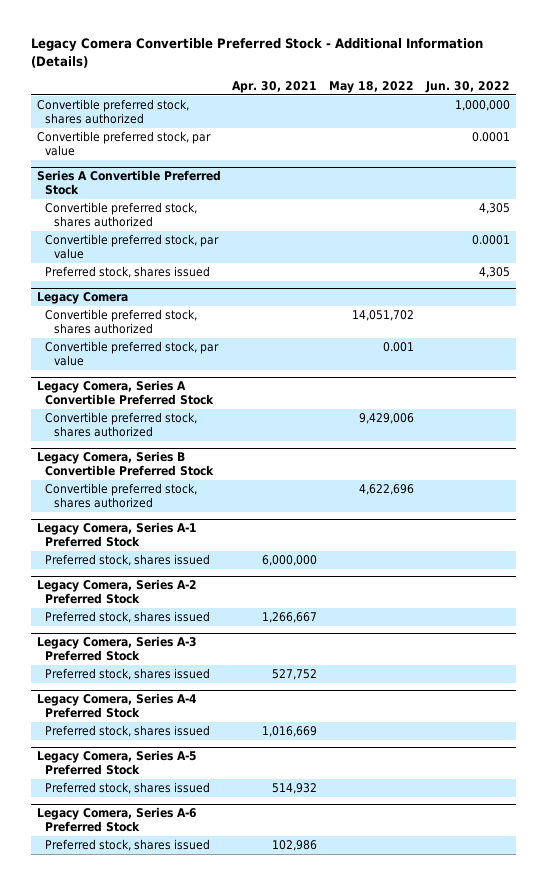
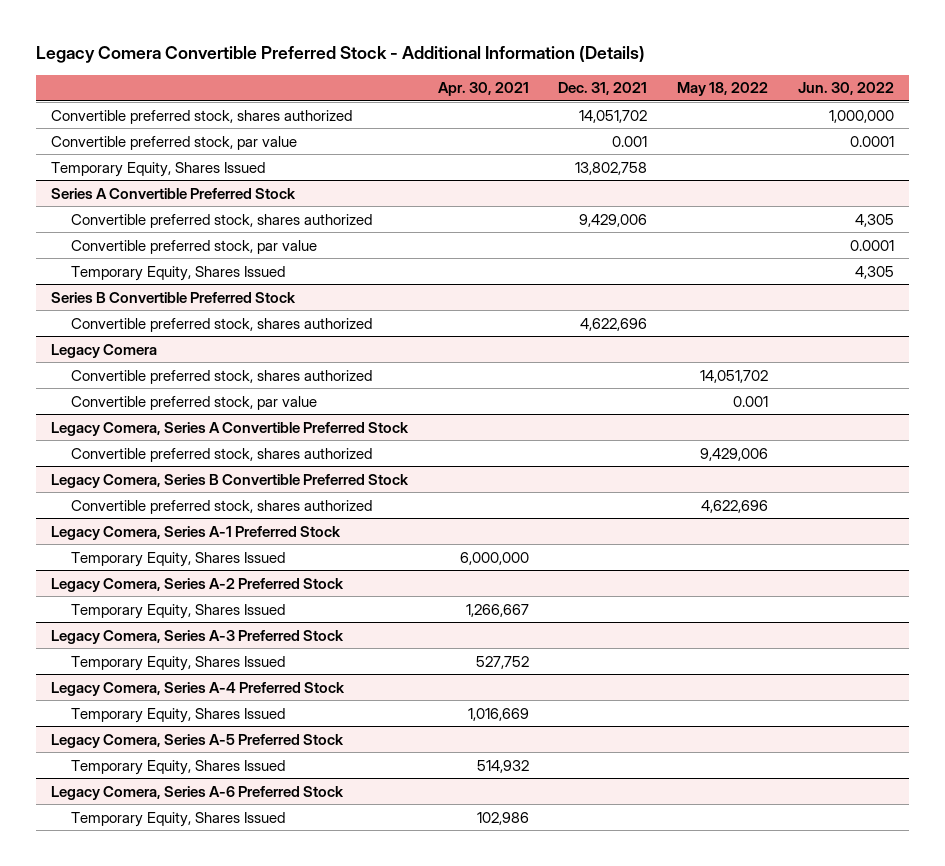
none -> [558,82,648,96] Dec. 31, 2021
none -> [50,161,265,177] Temporary Equity, Shares Issued
[45,266,211,279] Preferred stock, shares issued -> [70,265,285,281] Temporary Equity, Shares Issued
none -> [50,291,296,303] Series B Convertible Preferred Stock
none -> [70,317,372,332] Convertible preferred stock, shares authorized
[45,554,211,567] Preferred stock, shares issued -> [70,551,285,567] Temporary Equity, Shares Issued
[45,611,211,624] Preferred stock, shares issued -> [70,603,285,619] Temporary Equity, Shares Issued
[45,668,211,681] Preferred stock, shares issued -> [70,655,285,671] Temporary Equity, Shares Issued
[45,725,211,738] Preferred stock, shares issued -> [70,707,285,723] Temporary Equity, Shares Issued
[45,782,211,795] Preferred stock, shares issued -> [70,759,285,775] Temporary Equity, Shares Issued
[45,839,211,852] Preferred stock, shares issued -> [70,811,285,827] Temporary Equity, Shares Issued

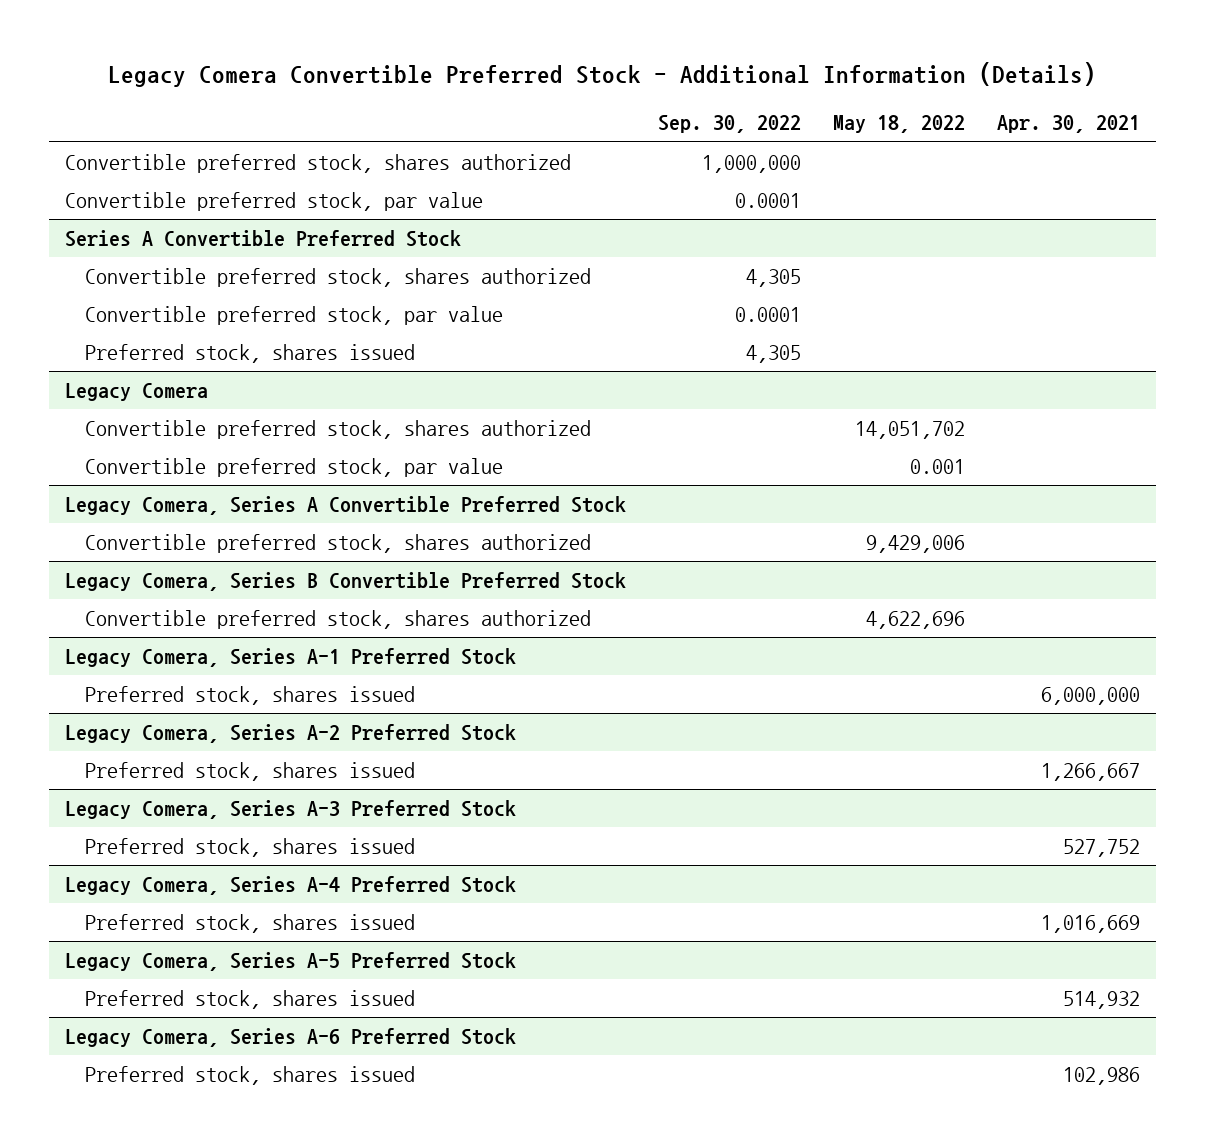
[558,82,648,96] Dec. 31, 2021 -> none
[798,82,895,96] Jun. 30, 2022 -> none
none -> [657,115,801,134] Sep. 30, 2022
[50,161,265,177] Temporary Equity, Shares Issued -> none
[50,291,296,303] Series B Convertible Preferred Stock -> none
[70,317,372,332] Convertible preferred stock, shares authorized -> none
[70,265,285,281] Temporary Equity, Shares Issued -> [85,343,416,363] Preferred stock, shares issued
[70,551,285,567] Temporary Equity, Shares Issued -> [85,685,416,705] Preferred stock, shares issued
[70,603,285,619] Temporary Equity, Shares Issued -> [85,761,416,781] Preferred stock, shares issued
[70,655,285,671] Temporary Equity, Shares Issued -> [85,837,416,857] Preferred stock, shares issued
[70,707,285,723] Temporary Equity, Shares Issued -> [85,913,416,933] Preferred stock, shares issued
[70,759,285,775] Temporary Equity, Shares Issued -> [85,989,416,1009] Preferred stock, shares issued
[70,811,285,827] Temporary Equity, Shares Issued -> [85,1065,416,1085] Preferred stock, shares issued

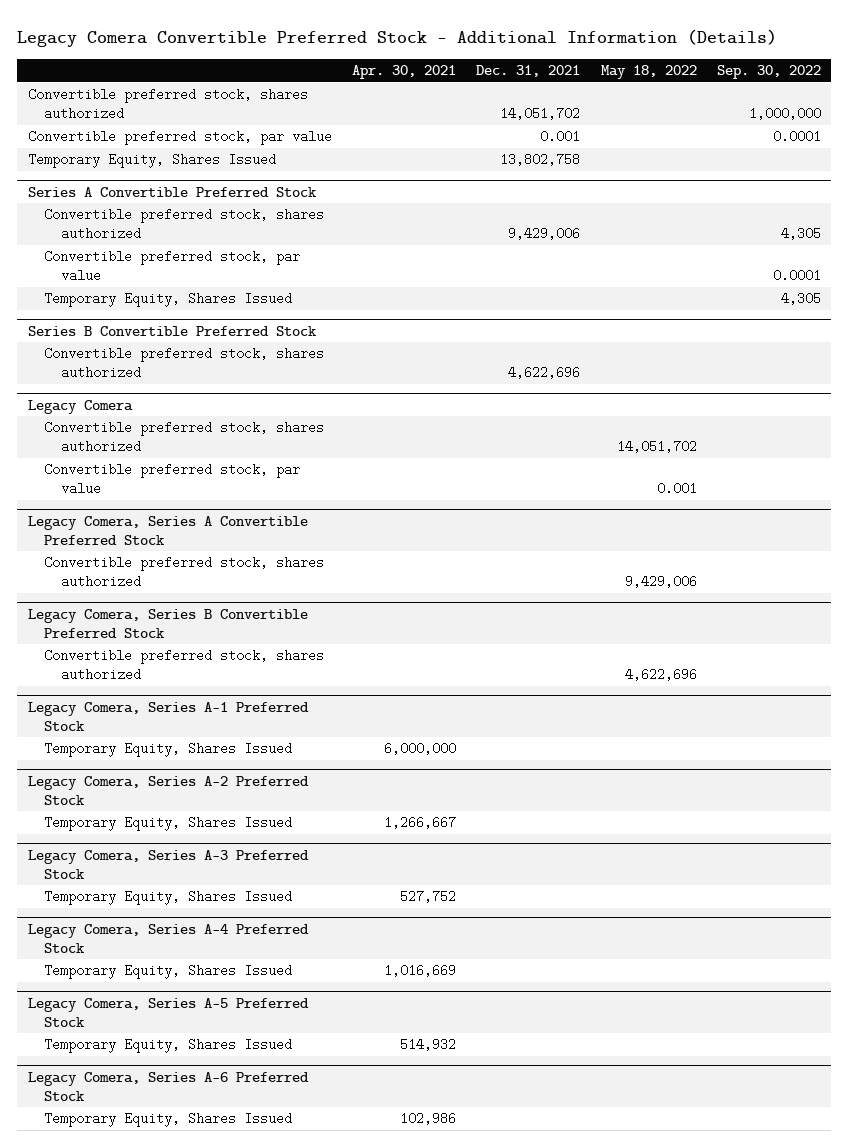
none -> [476,65,581,78] Dec. 31, 2021
none -> [27,153,276,169] Temporary Equity, Shares Issued
[85,343,416,363] Preferred stock, shares issued -> [44,292,293,308] Temporary Equity, Shares Issued
none -> [27,325,317,336] Series B Convertible Preferred Stock
none -> [44,347,325,380] Convertible preferred stock, shares authorized
[85,685,416,705] Preferred stock, shares issued -> [44,742,293,758] Temporary Equity, Shares Issued
[85,761,416,781] Preferred stock, shares issued -> [44,816,293,832] Temporary Equity, Shares Issued
[85,837,416,857] Preferred stock, shares issued -> [44,890,293,906] Temporary Equity, Shares Issued
[85,913,416,933] Preferred stock, shares issued -> [44,964,293,980] Temporary Equity, Shares Issued
[85,989,416,1009] Preferred stock, shares issued -> [44,1038,293,1054] Temporary Equity, Shares Issued
[85,1065,416,1085] Preferred stock, shares issued -> [44,1112,293,1128] Temporary Equity, Shares Issued

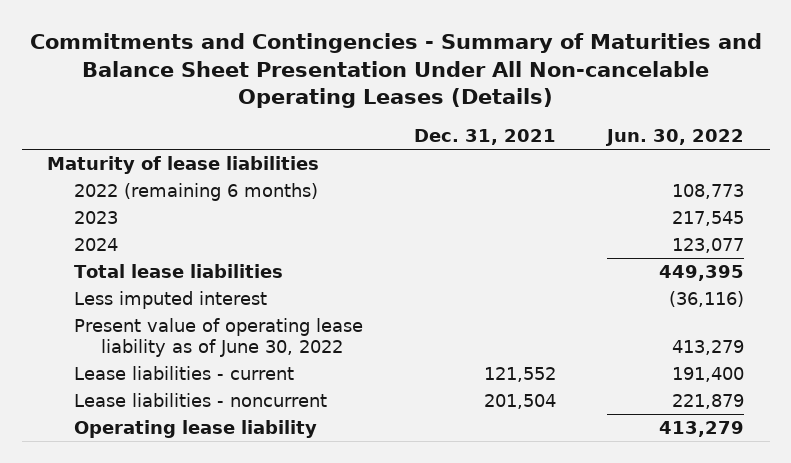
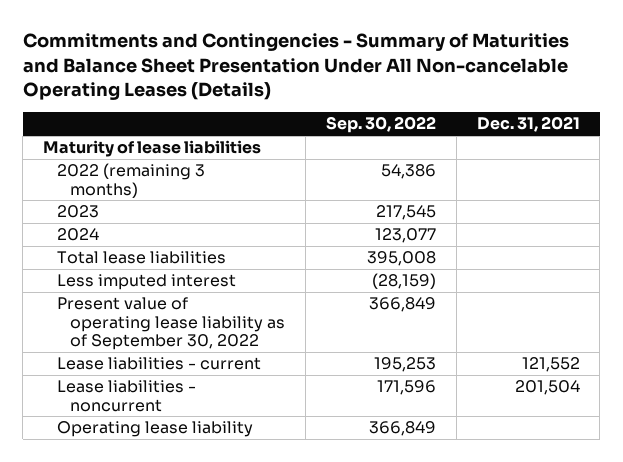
[605,129,745,147] Jun. 30, 2022 -> none
none -> [325,116,436,134] Sep. 30, 2022
[74,183,319,202] 2022 (remaining 6 months) -> [56,163,205,198] 2022 (remaining 3 months)
[74,318,364,358] Present value of operating lease liability as of June 30, 2022 -> [56,297,286,351] Present value of operating lease liability as of September 30, 2022

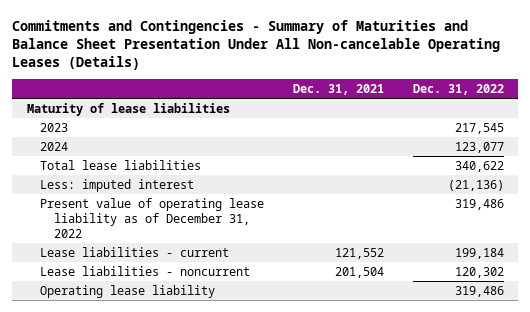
[325,116,436,134] Sep. 30, 2022 -> none
none -> [412,83,504,95] Dec. 31, 2022
[56,163,205,198] 2022 (remaining 3 months) -> none
[56,274,236,291] Less imputed interest -> [40,178,195,192] Less: imputed interest
[56,297,286,351] Present value of operating lease liability as of September 30, 2022 -> [40,197,265,238] Present value of operating lease liability as of December 31, 2022

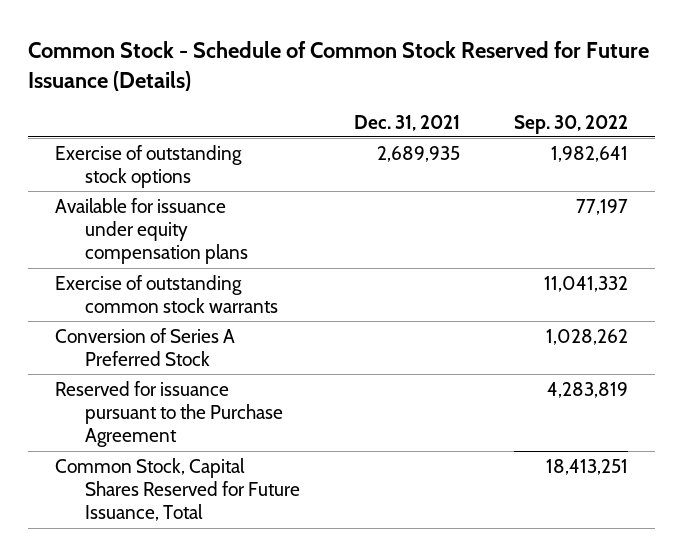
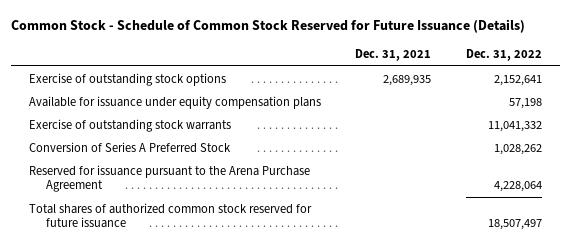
[514,114,629,134] Sep. 30, 2022 -> none
none -> [466,49,543,62] Dec. 31, 2022
[55,274,279,314] Exercise of outstanding common stock warrants -> [28,118,231,132] Exercise of outstanding stock warrants
[55,380,284,448] Reserved for issuance pursuant to the Purchase Agreement -> [28,164,310,193] Reserved for issuance pursuant to the Arena Purchase Agreement
[55,457,301,522] Common Stock, Capital Shares Reserved for Future Issuance, Total -> [28,202,312,229] Total shares of authorized common stock reserved for future issuance

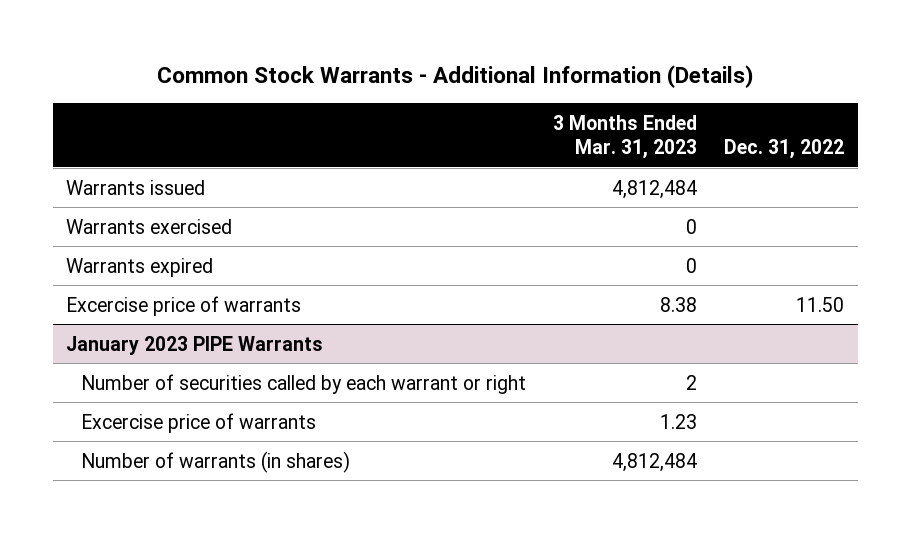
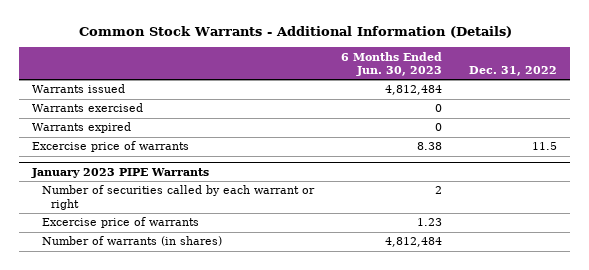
[553,114,698,159] 3 Months Ended Mar. 31, 2023 -> none
none -> [340,51,442,76] 6 Months Ended Jun. 30, 2023
[796,296,845,312] 11.50 -> [531,142,557,151] 11.5

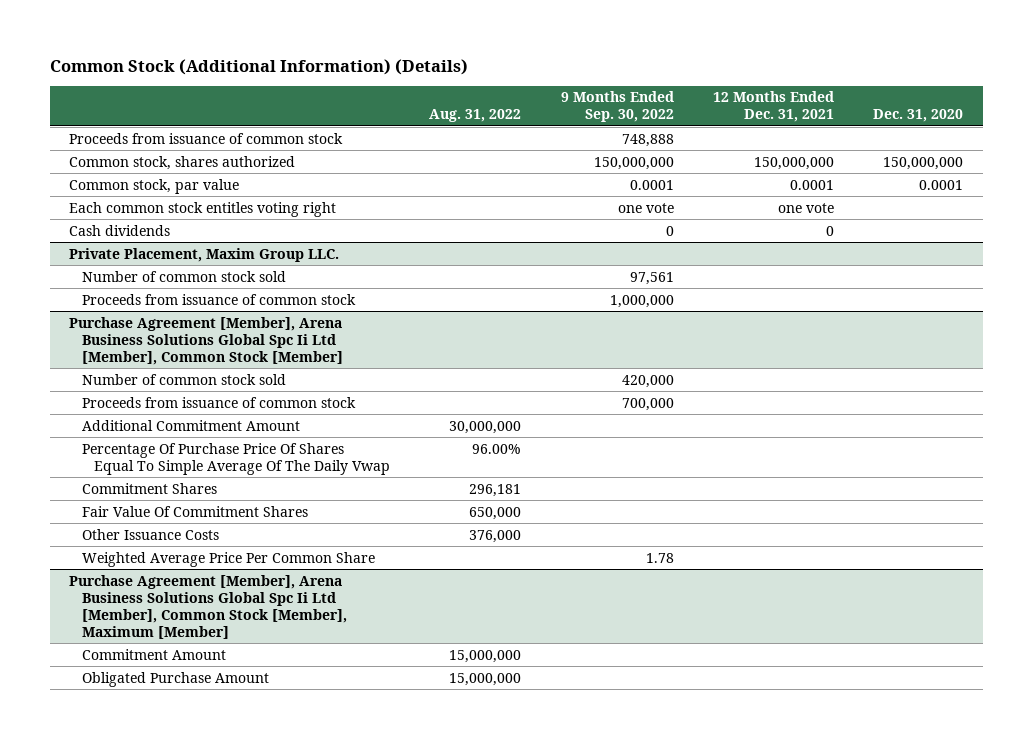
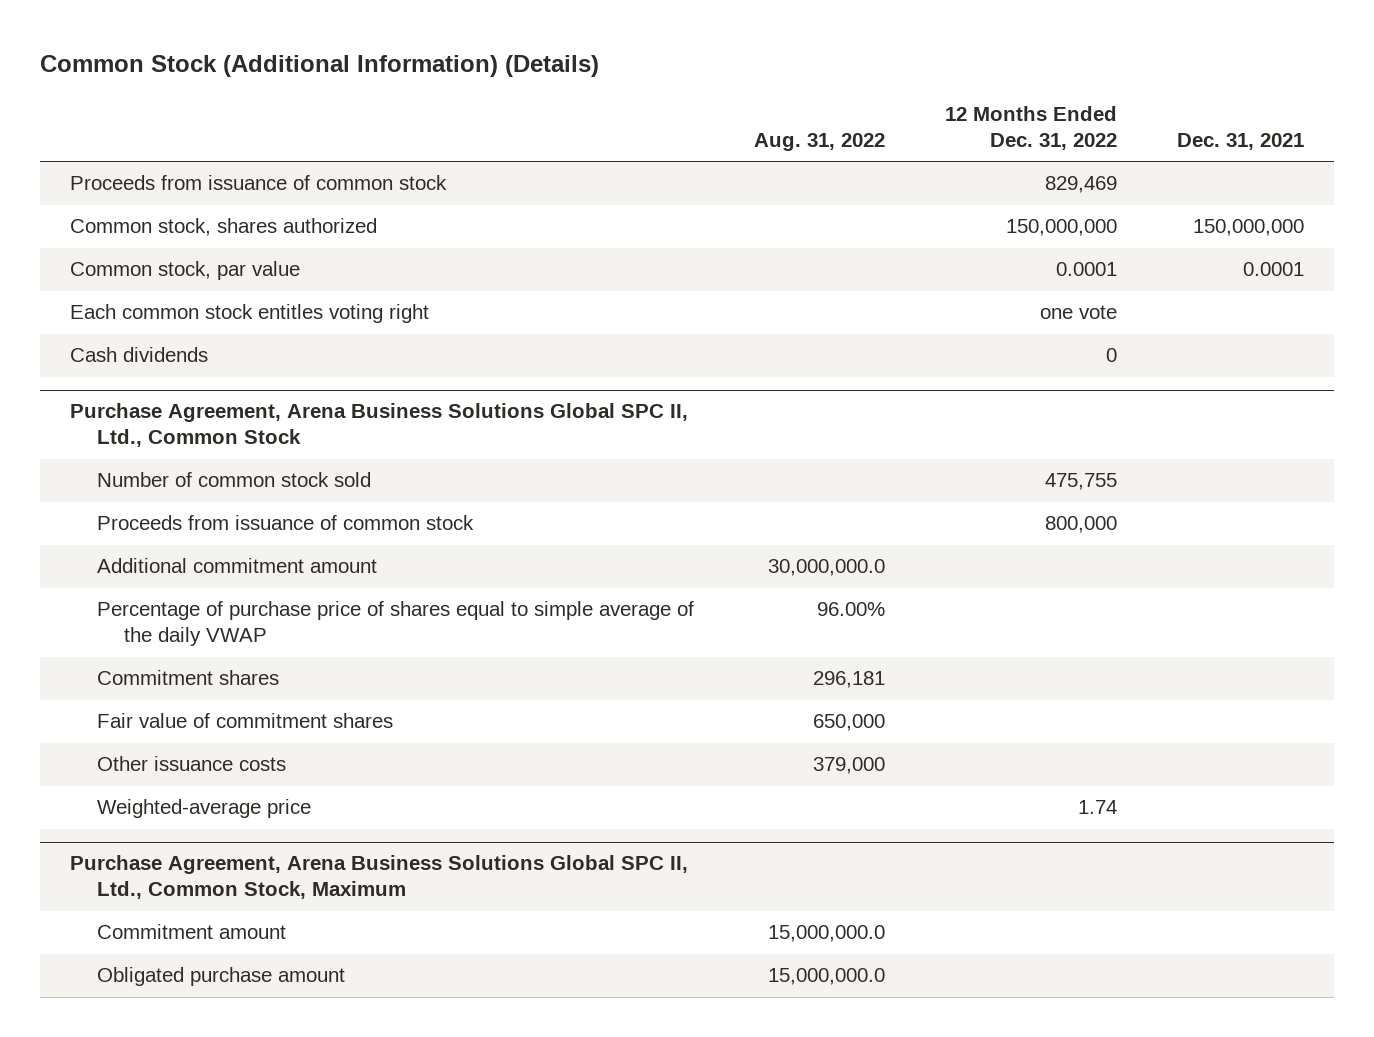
[560,91,674,123] 9 Months Ended Sep. 30, 2022 -> none
[712,91,834,123] 12 Months Ended Dec. 31, 2021 -> none
[873,109,964,123] Dec. 31, 2020 -> none
none -> [944,106,1117,151] 12 Months Ended Dec. 31, 2022
none -> [1176,133,1304,151] Dec. 31, 2021
[69,247,340,262] Private Placement, Maxim Group LLC. -> none
[81,270,286,282] Number of common stock sold -> none
[81,293,356,305] Proceeds from issuance of common stock -> none
[69,316,343,365] Purchase Agreement [Member], Arena Business Solutions Global Spc Ii Ltd [Member], Common Stock [Member] -> [69,403,688,448] Purchase Agreement, Arena Business Solutions Global SPC II, Ltd., Common Stock
[81,419,300,431] Additional Commitment Amount -> [97,558,378,574] Additional commitment amount
[449,420,522,434] 30,000,000 -> [767,559,885,577] 30,000,000.0
[81,442,391,475] Percentage Of Purchase Price Of Shares Equal To Simple Average Of The Daily Vwap -> [97,601,695,647] Percentage of purchase price of shares equal to simple average of the daily VWAP
[81,482,217,494] Commitment Shares -> [97,670,280,686] Commitment shares
[81,505,308,517] Fair Value Of Commitment Shares -> [97,713,394,729] Fair value of commitment shares
[81,528,219,540] Other Issuance Costs -> [97,756,287,772] Other issuance costs
[469,529,522,543] 376,000 -> [812,757,885,775] 379,000
[81,551,375,567] Weighted Average Price Per Common Share -> [97,799,312,819] Weighted-average price
[69,574,347,639] Purchase Agreement [Member], Arena Business Solutions Global Spc Ii Ltd [Member], Common Stock [Member], Maximum [Member] -> [69,855,688,900] Purchase Agreement, Arena Business Solutions Global SPC II, Ltd., Common Stock, Maximum
[81,648,226,660] Commitment Amount -> [97,924,287,940] Commitment amount
[449,649,522,663] 15,000,000 -> [767,925,885,943] 15,000,000.0
[81,671,269,687] Obligated Purchase Amount -> [97,967,346,987] Obligated purchase amount
[449,672,522,686] 15,000,000 -> [767,968,885,986] 15,000,000.0

